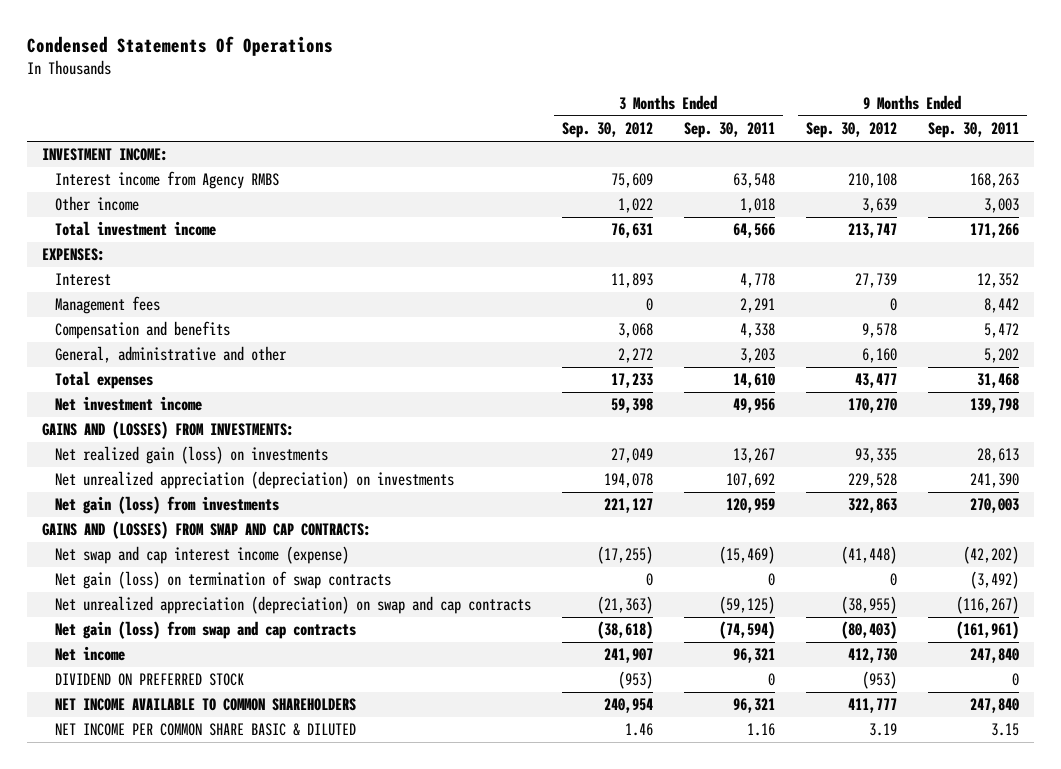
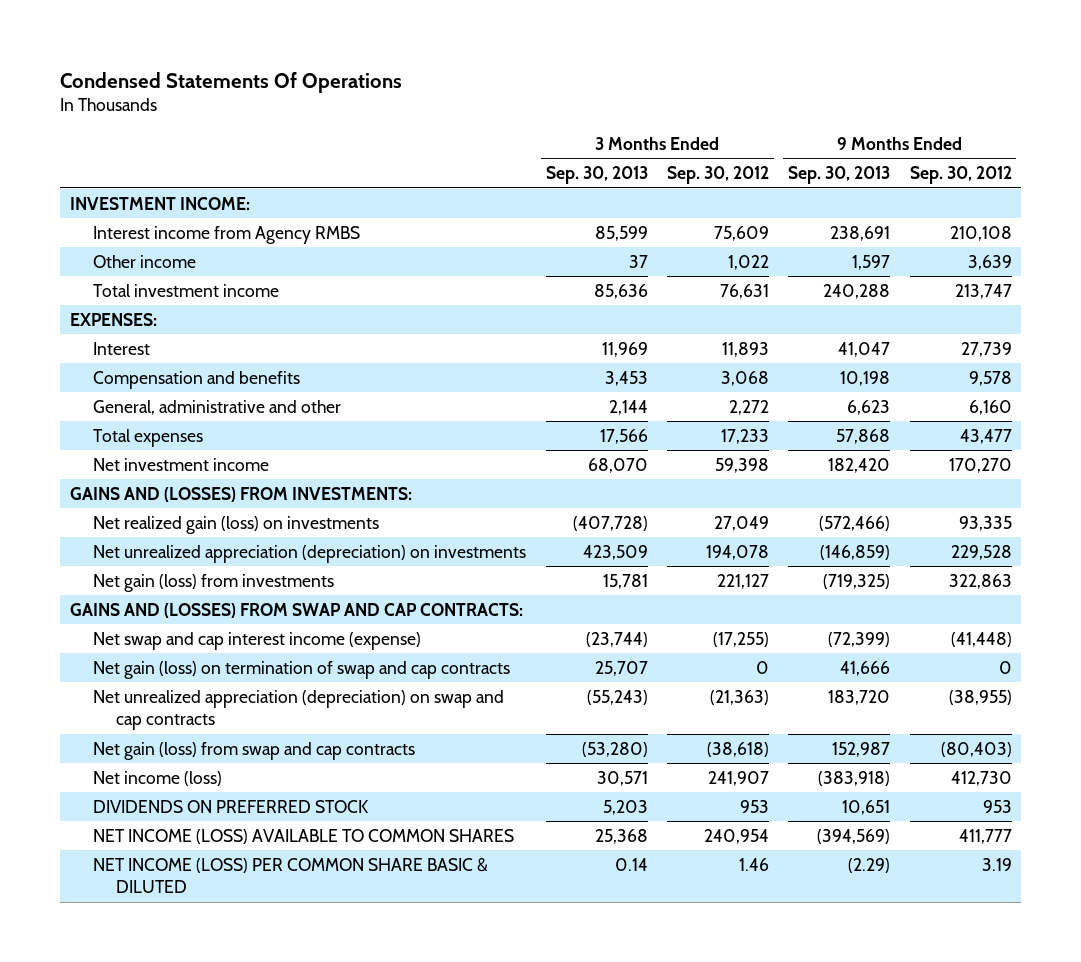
[683,122,775,139] Sep. 30, 2011 -> none
[927,122,1019,139] Sep. 30, 2011 -> none
none -> [545,166,648,185] Sep. 30, 2013
none -> [788,166,891,185] Sep. 30, 2013
[54,296,160,315] Management fees -> none
[54,571,391,590] Net gain (loss) on termination of swap contracts -> [93,660,511,679] Net gain (loss) on termination of swap and cap contracts
[54,646,125,662] Net income -> [93,770,223,786] Net income (loss)
[54,673,244,687] DIVIDEND ON PREFERRED STOCK -> [93,799,370,813] DIVIDENDS ON PREFERRED STOCK
[617,671,653,690] (953) -> [739,799,769,813] 953
[861,671,897,690] (953) -> [982,799,1012,813] 953
[54,698,356,712] NET INCOME AVAILABLE TO COMMON SHAREHOLDERS -> [93,828,515,844] NET INCOME (LOSS) AVAILABLE TO COMMON SHARES
[54,723,356,737] NET INCOME PER COMMON SHARE BASIC & DILUTED -> [93,857,489,894] NET INCOME (LOSS) PER COMMON SHARE BASIC & DILUTED

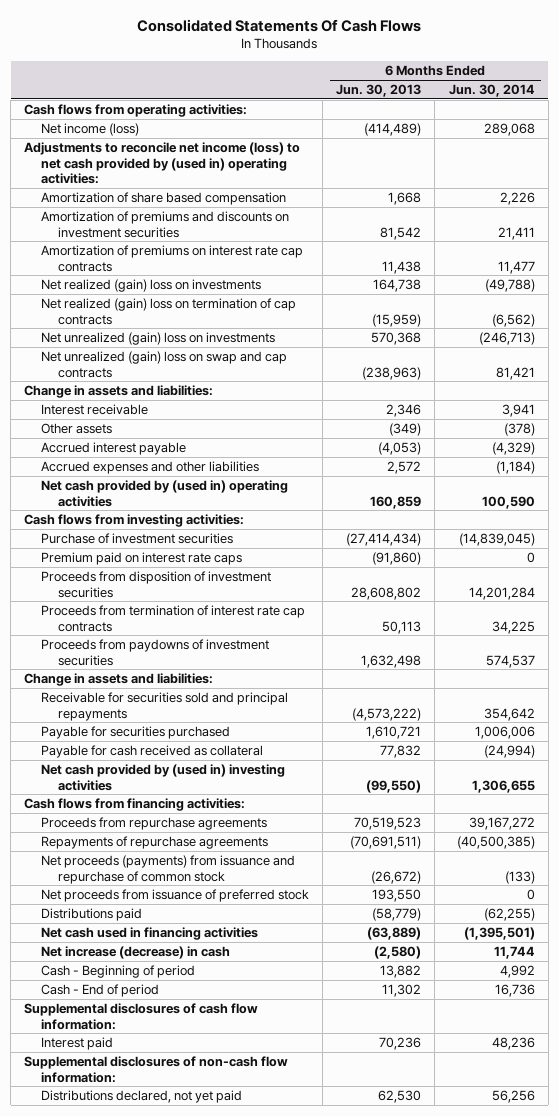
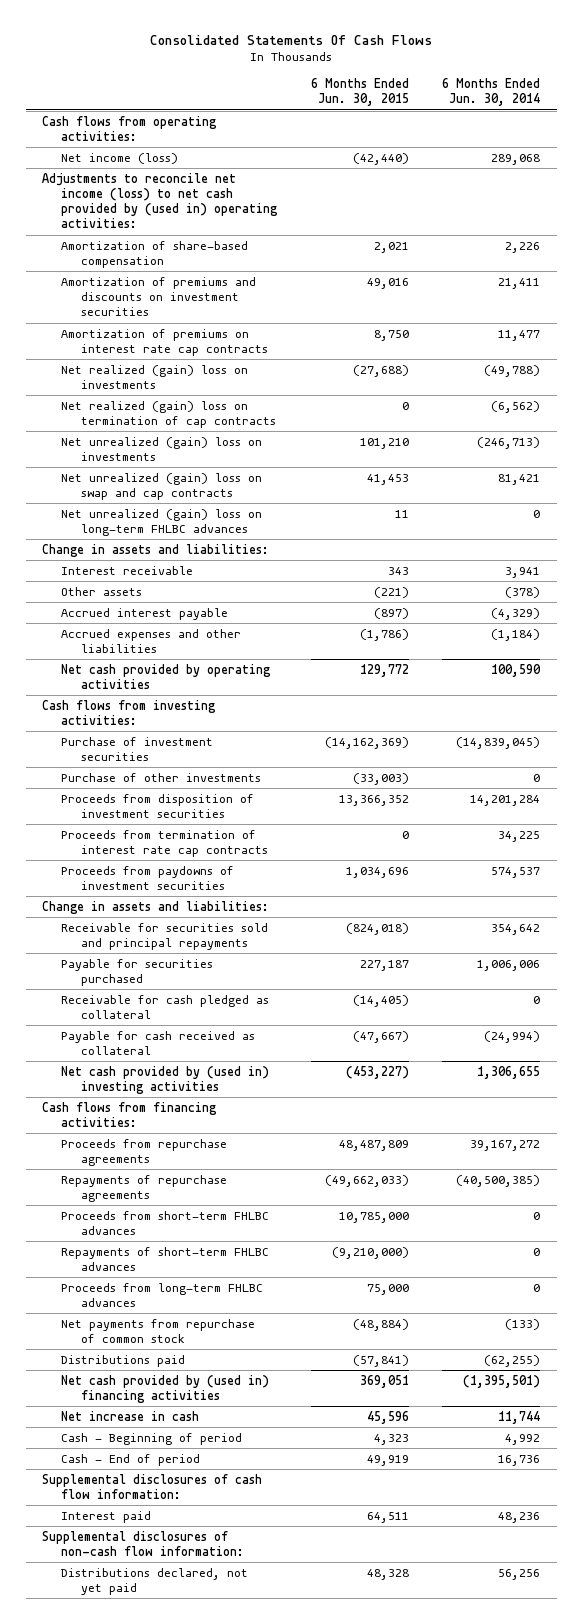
[336,84,422,98] Jun. 30, 2013 -> none
none -> [310,78,409,107] 6 Months Ended Jun. 30, 2015
[41,191,287,205] Amortization of share based compensation -> [61,240,249,269] Amortization of share-based compensation
none -> [61,508,263,537] Net unrealized (gain) loss on long-term FHLBC advances
[41,479,289,507] Net cash provided by (used in) operating activities -> [61,663,272,690] Net cash provided by operating activities
[41,551,243,565] Premium paid on interest rate caps -> none
none -> [61,772,262,782] Purchase of other investments
none -> [61,994,270,1020] Receivable for cash pledged as collateral
[41,888,310,902] Net proceeds from issuance of preferred stock -> none
none -> [61,1210,270,1236] Proceeds from short-term FHLBC advances
none -> [61,1246,270,1272] Repayments of short-term FHLBC advances
none -> [61,1282,264,1308] Proceeds from long-term FHLBC advances
[41,854,296,884] Net proceeds (payments) from issuance and repurchase of common stock -> [61,1318,256,1344] Net payments from repurchase of common stock
[41,926,259,940] Net cash used in financing activities -> [61,1374,270,1404] Net cash provided by (used in) financing activities
[41,945,231,959] Net increase (decrease) in cash -> [61,1410,200,1421] Net increase in cash

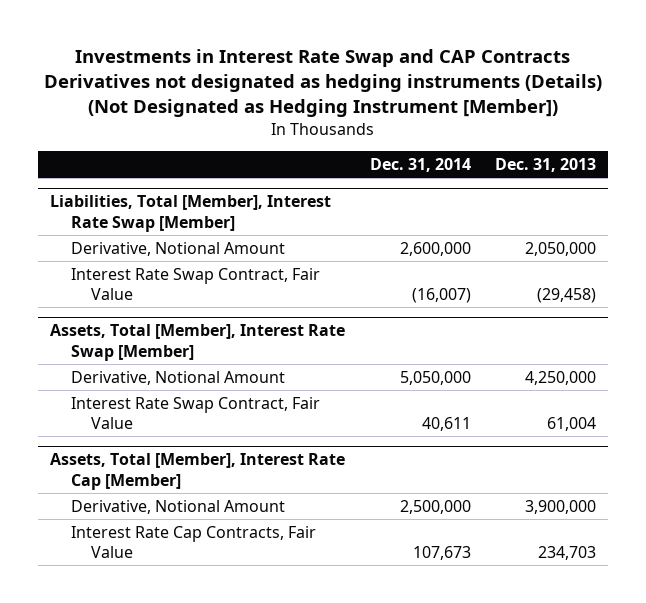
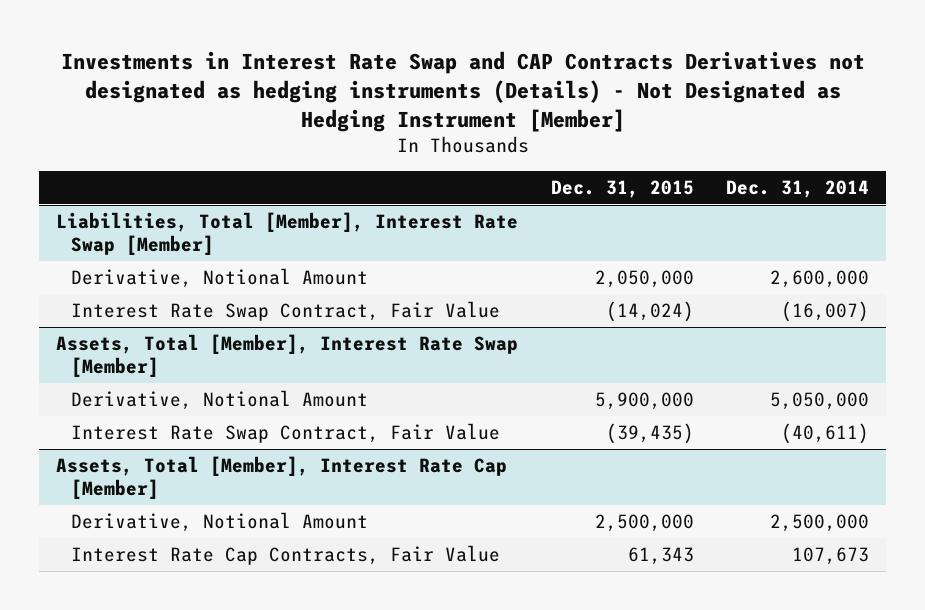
[44,49,603,118] Investments in Interest Rate Swap and CAP Contracts Derivatives not designated as hedging instruments (Details) (Not Designated as Hedging Instrument [Member]) -> [60,50,865,132] Investments in Interest Rate Swap and CAP Contracts Derivatives not designated as hedging instruments (Details) - Not Designated as Hedging Instrument [Member]
[495,158,597,173] Dec. 31, 2013 -> none
none -> [550,179,694,198] Dec. 31, 2015
[421,417,471,432] 40,611 -> [781,423,870,445] (40,611)

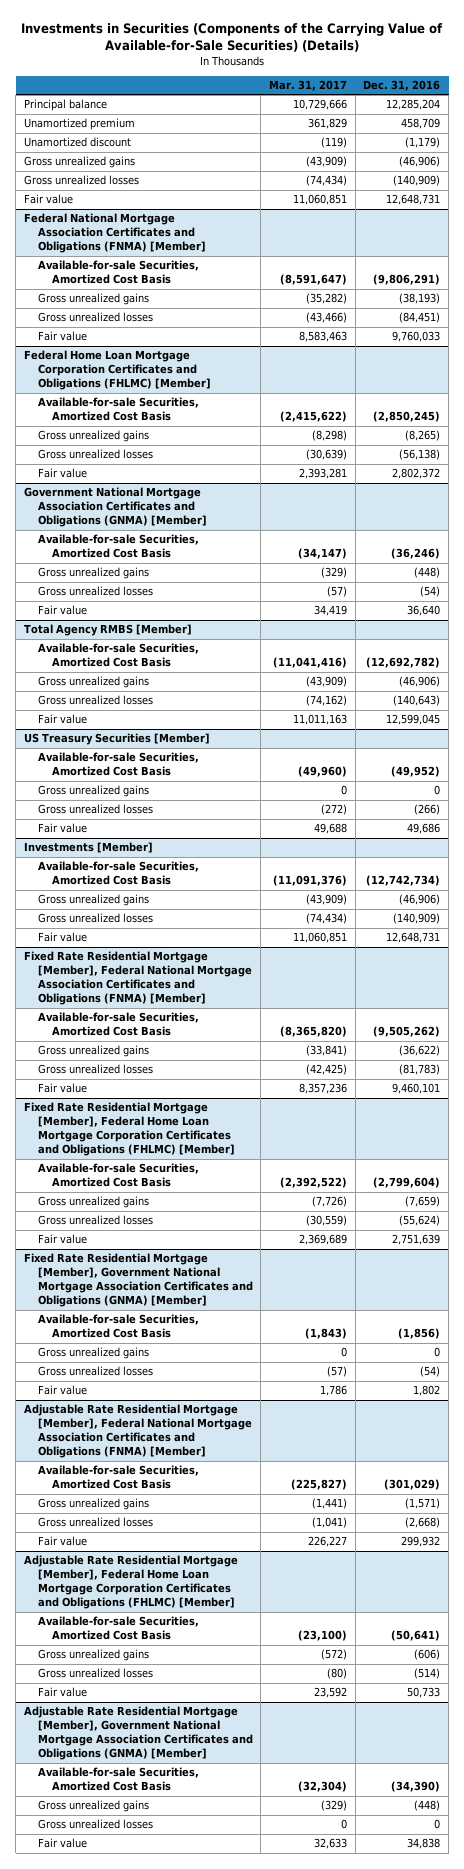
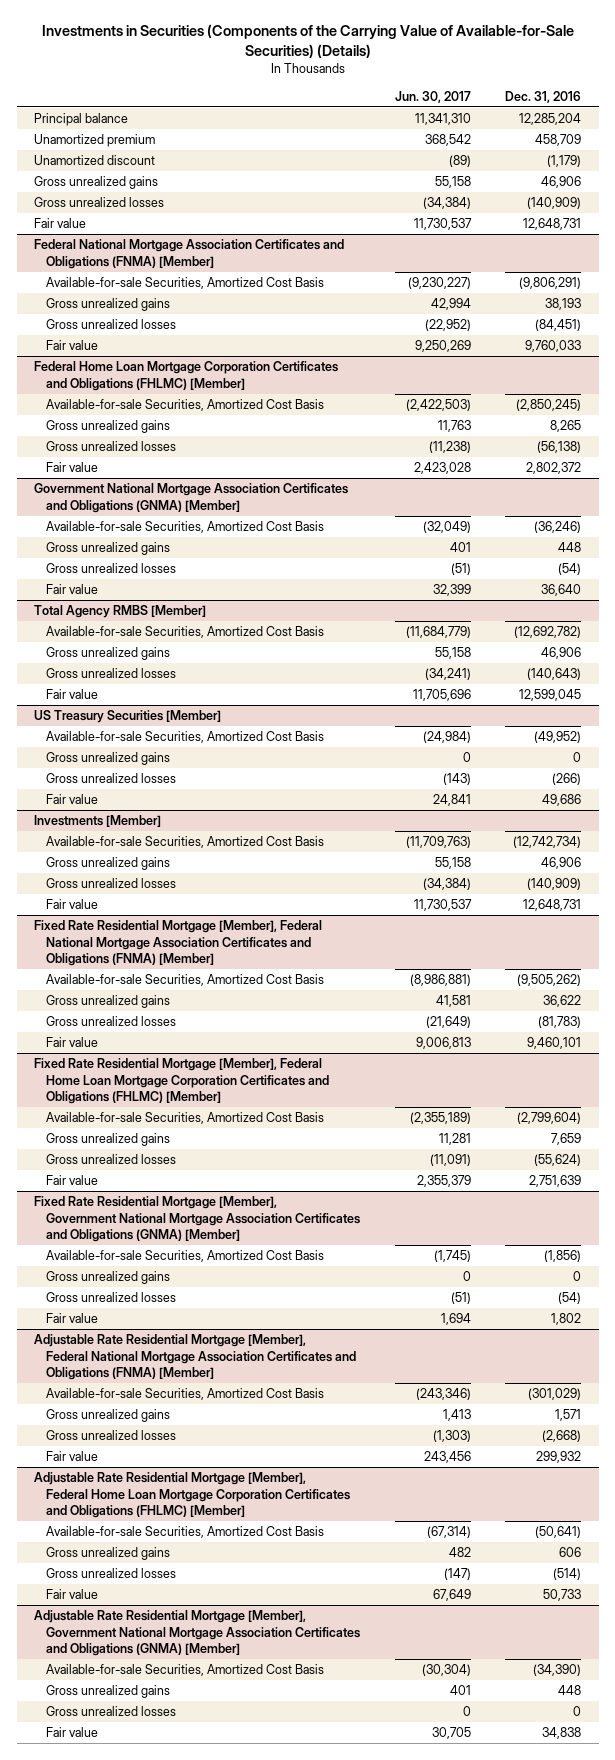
[269,79,348,91] Mar. 31, 2017 -> none
none -> [394,90,471,103] Jun. 30, 2017
[399,156,441,168] (46,906) -> [541,176,582,189] 46,906
[399,293,441,305] (38,193) -> [545,298,582,311] 38,193
[405,430,441,442] (8,265) -> [550,420,582,433] 8,265
[414,567,441,579] (448) -> [558,542,582,553] 448
[399,676,441,688] (46,906) -> [541,647,582,660] 46,906
[399,894,441,906] (46,906) -> [541,857,582,870] 46,906
[399,1045,441,1057] (36,622) -> [543,995,582,1008] 36,622
[405,1196,441,1208] (7,659) -> [551,1133,582,1146] 7,659
[405,1498,441,1510] (1,571) -> [555,1409,582,1422] 1,571
[414,1649,441,1661] (606) -> [559,1547,582,1558] 606
[414,1800,441,1812] (448) -> [558,1685,582,1696] 448

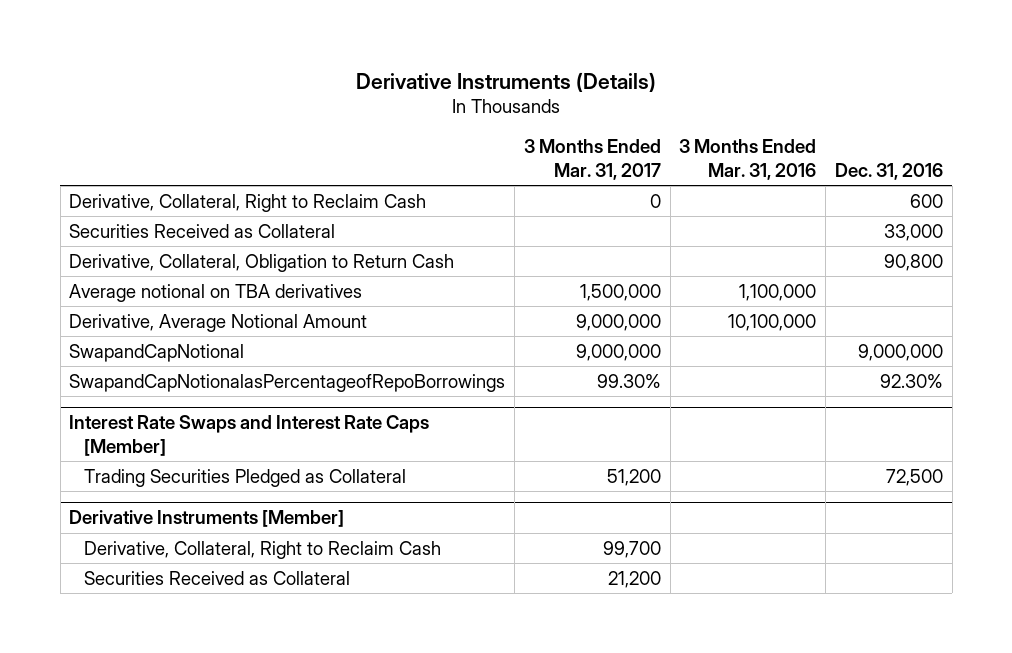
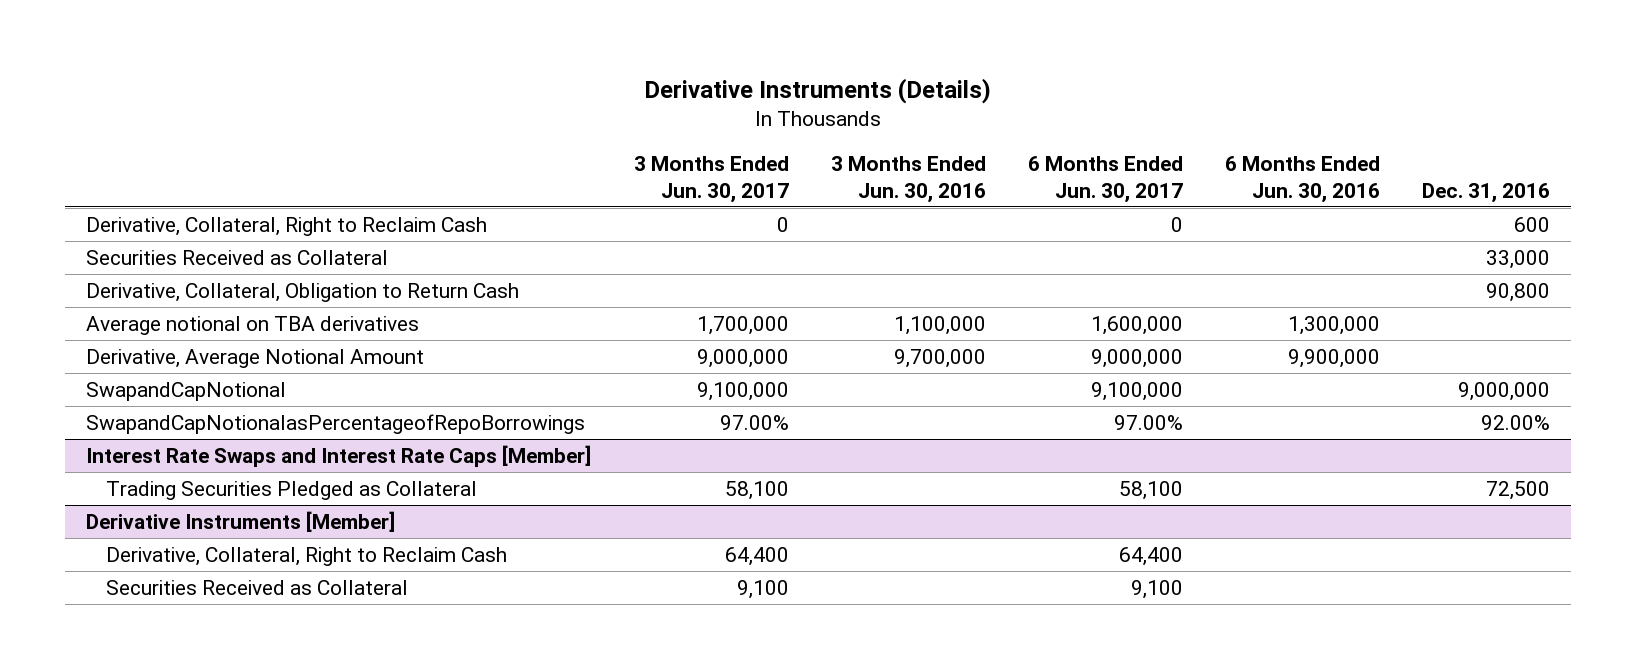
[523,139,661,181] 3 Months Ended Mar. 31, 2017 -> none
[679,139,817,181] 3 Months Ended Mar. 31, 2016 -> none
none -> [633,156,789,203] 3 Months Ended Jun. 30, 2017
none -> [830,156,986,203] 3 Months Ended Jun. 30, 2016
none -> [1027,156,1183,203] 6 Months Ended Jun. 30, 2017
none -> [1224,156,1380,203] 6 Months Ended Jun. 30, 2016
[879,373,943,388] 92.30% -> [1481,415,1551,431] 92.00%

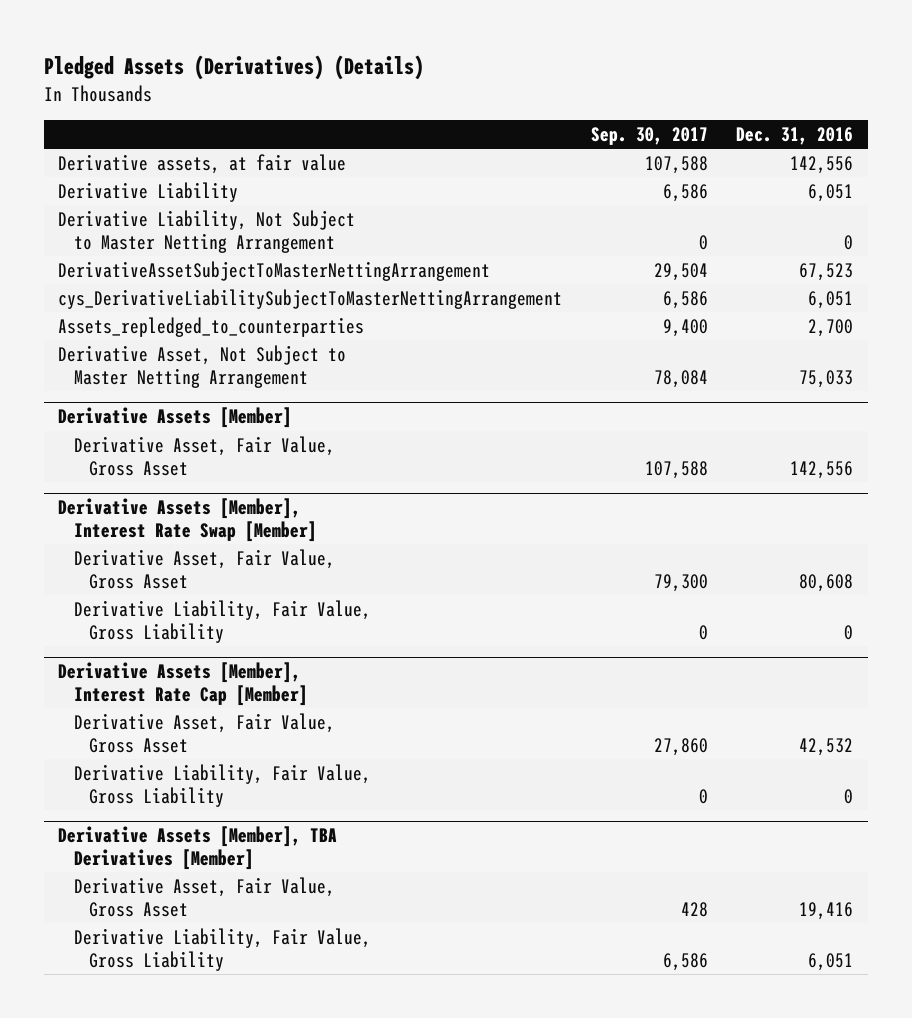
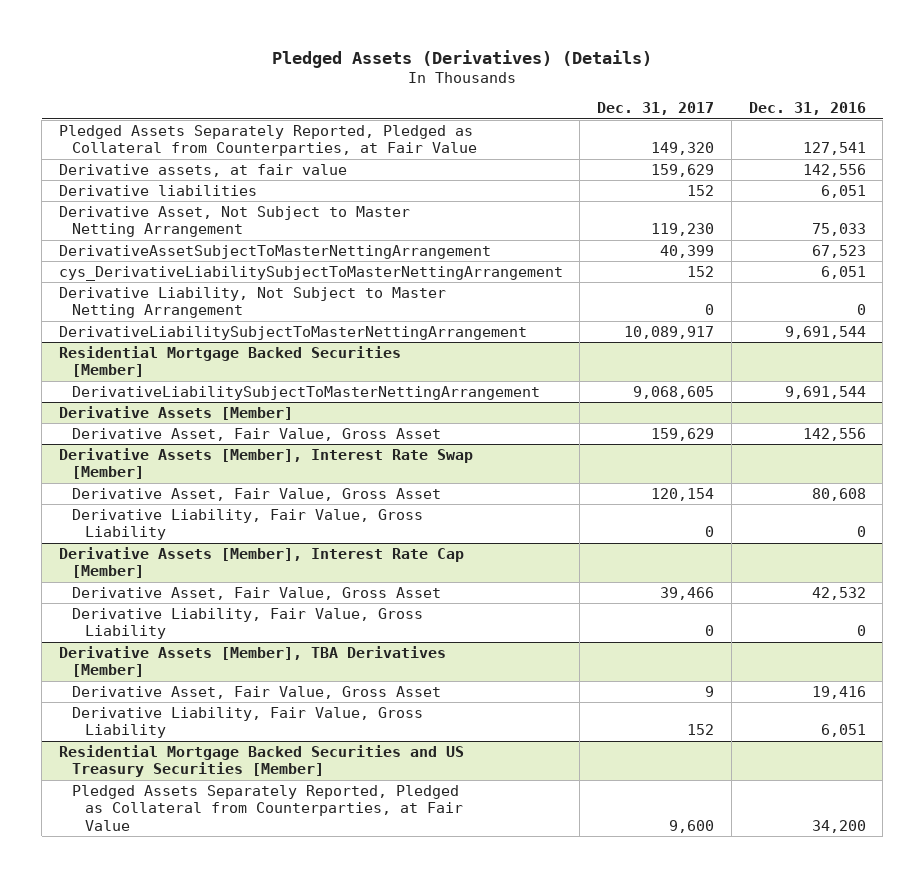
[590,126,708,145] Sep. 30, 2017 -> none
none -> [597,102,715,116] Dec. 31, 2017
none -> [58,124,477,157] Pledged Assets Separately Reported, Pledged as Collateral from Counterparties, at Fair Value
[58,181,239,202] Derivative Liability -> [58,184,257,196] Derivative liabilities
[58,344,347,388] Derivative Asset, Not Subject to Master Netting Arrangement -> [58,205,410,238] Derivative Asset, Not Subject to Master Netting Arrangement
[58,316,365,337] Assets_repledged_to_counterparties -> none
[58,209,356,253] Derivative Liability, Not Subject to Master Netting Arrangement -> [58,286,446,319] Derivative Liability, Not Subject to Master Netting Arrangement
none -> [58,325,527,340] DerivativeLiabilitySubjectToMasterNettingArrangement
none -> [58,345,401,378] Residential Mortgage Backed Securities [Member]
none -> [71,385,540,400] DerivativeLiabilitySubjectToMasterNettingArrangement
none -> [58,744,464,778] Residential Mortgage Backed Securities and US Treasury Securities [Member]
none -> [71,784,464,831] Pledged Assets Separately Reported, Pledged as Collateral from Counterparties, at Fair Value

